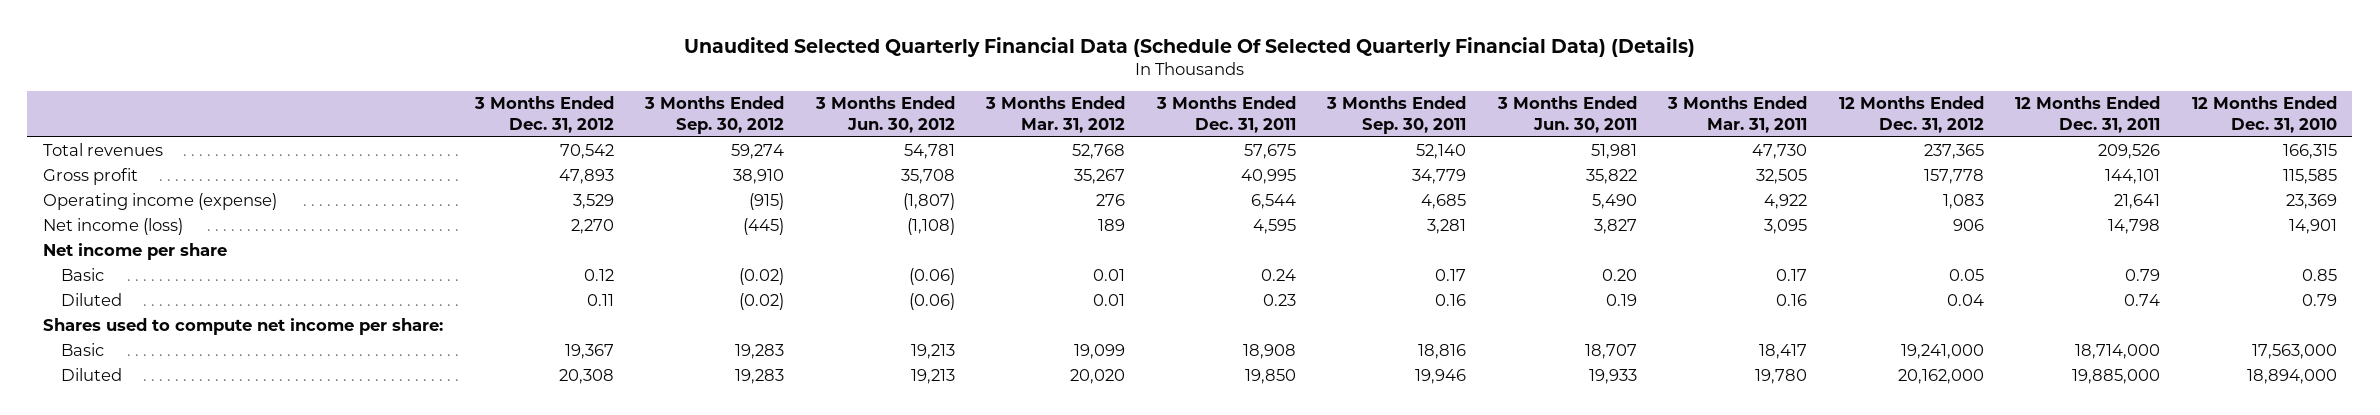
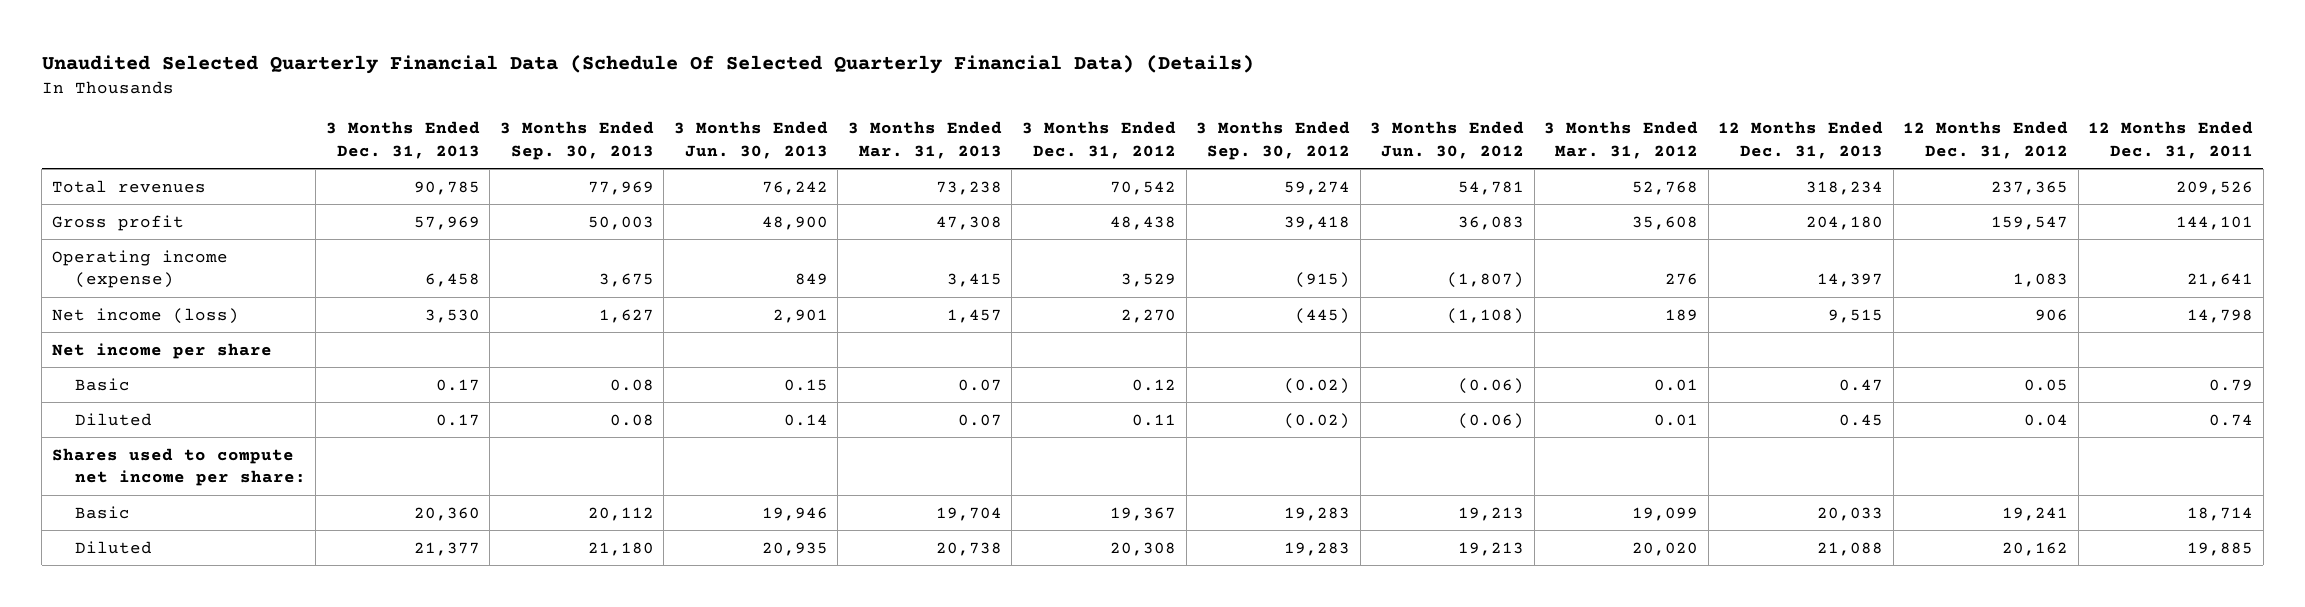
[1155,96,1296,133] 3 Months Ended Dec. 31, 2011 -> none
[1326,96,1467,134] 3 Months Ended Sep. 30, 2011 -> none
[1496,96,1637,133] 3 Months Ended Jun. 30, 2011 -> none
[1667,96,1808,133] 3 Months Ended Mar. 31, 2011 -> none
[2191,96,2337,133] 12 Months Ended Dec. 31, 2010 -> none
none -> [325,121,480,159] 3 Months Ended Dec. 31, 2013
none -> [499,121,654,160] 3 Months Ended Sep. 30, 2013
none -> [673,121,828,159] 3 Months Ended Jun. 30, 2013
none -> [847,121,1002,159] 3 Months Ended Mar. 31, 2013
none -> [1718,121,1884,159] 12 Months Ended Dec. 31, 2013
[558,169,614,185] 47,893 -> [1109,215,1176,230] 48,438
[733,169,785,185] 38,910 -> [1284,215,1351,230] 39,418
[900,169,955,185] 35,708 -> [1458,215,1525,230] 36,083
[1074,169,1126,185] 35,267 -> [1632,215,1699,230] 35,608
[1923,169,1984,185] 157,778 -> [1991,215,2069,230] 159,547
[1900,344,1984,360] 19,241,000 -> [2002,506,2069,521] 19,241
[2075,344,2161,360] 18,714,000 -> [2187,506,2254,521] 18,714
[1897,369,1984,385] 20,162,000 -> [2002,541,2069,556] 20,162
[2072,369,2161,385] 19,885,000 -> [2187,541,2254,556] 19,885

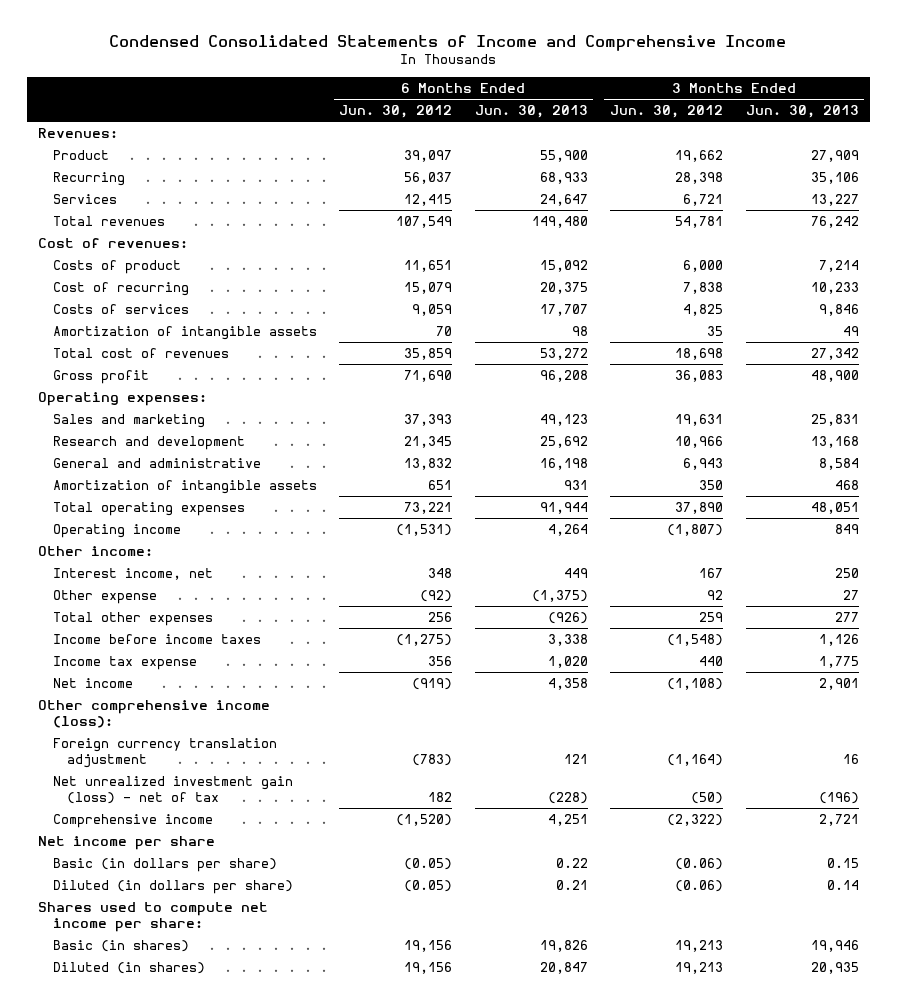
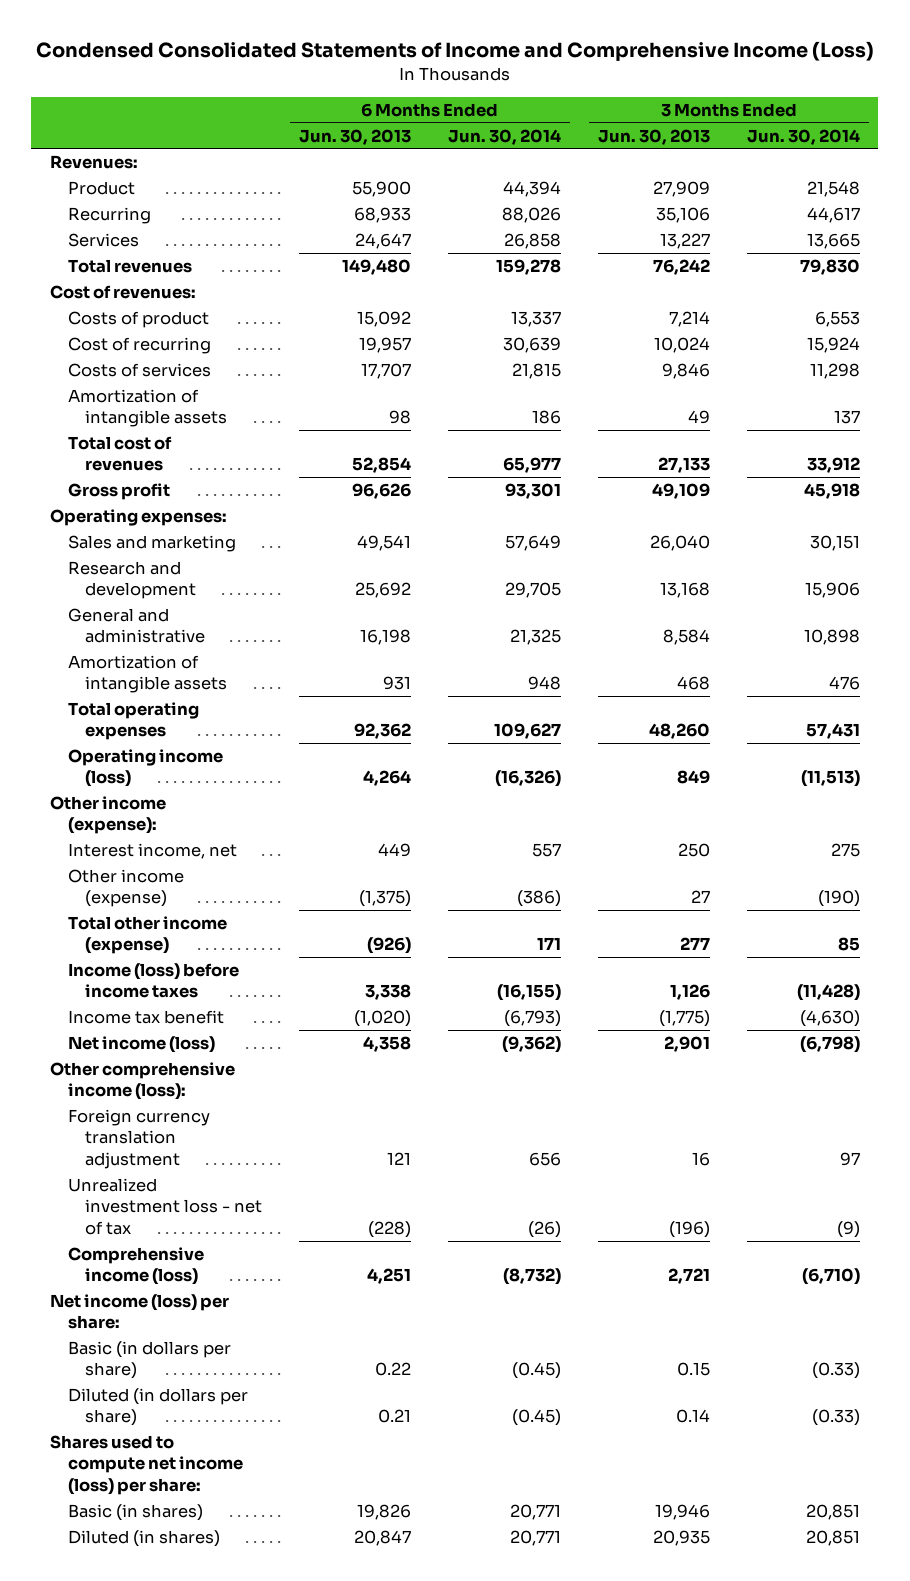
[109,34,787,51] Condensed Consolidated Statements of Income and Comprehensive Income -> [35,41,874,62] Condensed Consolidated Statements of Income and Comprehensive Income (Loss)
[339,105,453,119] Jun. 30, 2012 -> none
[610,105,724,119] Jun. 30, 2012 -> none
none -> [448,128,562,145] Jun. 30, 2014
none -> [746,128,860,145] Jun. 30, 2014
[539,282,588,295] 20,375 -> [359,336,412,353] 19,957
[810,282,859,295] 10,233 -> [653,336,710,353] 10,024
[539,348,588,361] 53,272 -> [352,457,412,474] 52,854
[810,348,859,361] 27,342 -> [657,457,710,474] 27,133
[539,370,588,383] 96,208 -> [352,482,412,499] 96,626
[810,370,859,383] 48,900 -> [651,482,710,499] 49,109
[539,414,588,427] 49,123 -> [357,534,412,551] 49,541
[810,414,859,427] 25,831 -> [649,534,710,551] 26,040
[539,502,588,515] 91,944 -> [354,723,412,740] 92,362
[810,502,859,515] 48,051 -> [648,723,710,740] 48,260
[52,524,181,539] Operating income -> [67,748,223,788] Operating income (loss)
[38,546,154,557] Other income: -> [49,795,166,835] Other income (expense):
[52,590,157,605] Other expense -> [67,868,184,908] Other income (expense)
[52,612,213,627] Total other expenses -> [67,915,227,955] Total other income (expense)
[52,634,261,645] Income before income taxes -> [67,962,239,999] Income (loss) before income taxes
[52,656,197,671] Income tax expense -> [67,1009,224,1024] Income tax benefit
[547,656,588,669] 1,020 -> [354,1009,412,1027] (1,020)
[818,656,859,669] 1,775 -> [658,1009,710,1027] (1,775)
[52,678,133,689] Net income -> [67,1035,215,1053] Net income (loss)
[52,776,293,805] Net unrealized investment gain (loss) - net of tax -> [67,1177,263,1235] Unrealized investment loss - net of tax
[52,814,213,829] Comprehensive income -> [67,1246,204,1286] Comprehensive income (loss)
[38,836,216,851] Net income per share -> [49,1293,229,1330] Net income (loss) per share:
[38,902,269,933] Shares used to compute net income per share: -> [49,1434,243,1495] Shares used to compute net income (loss) per share:

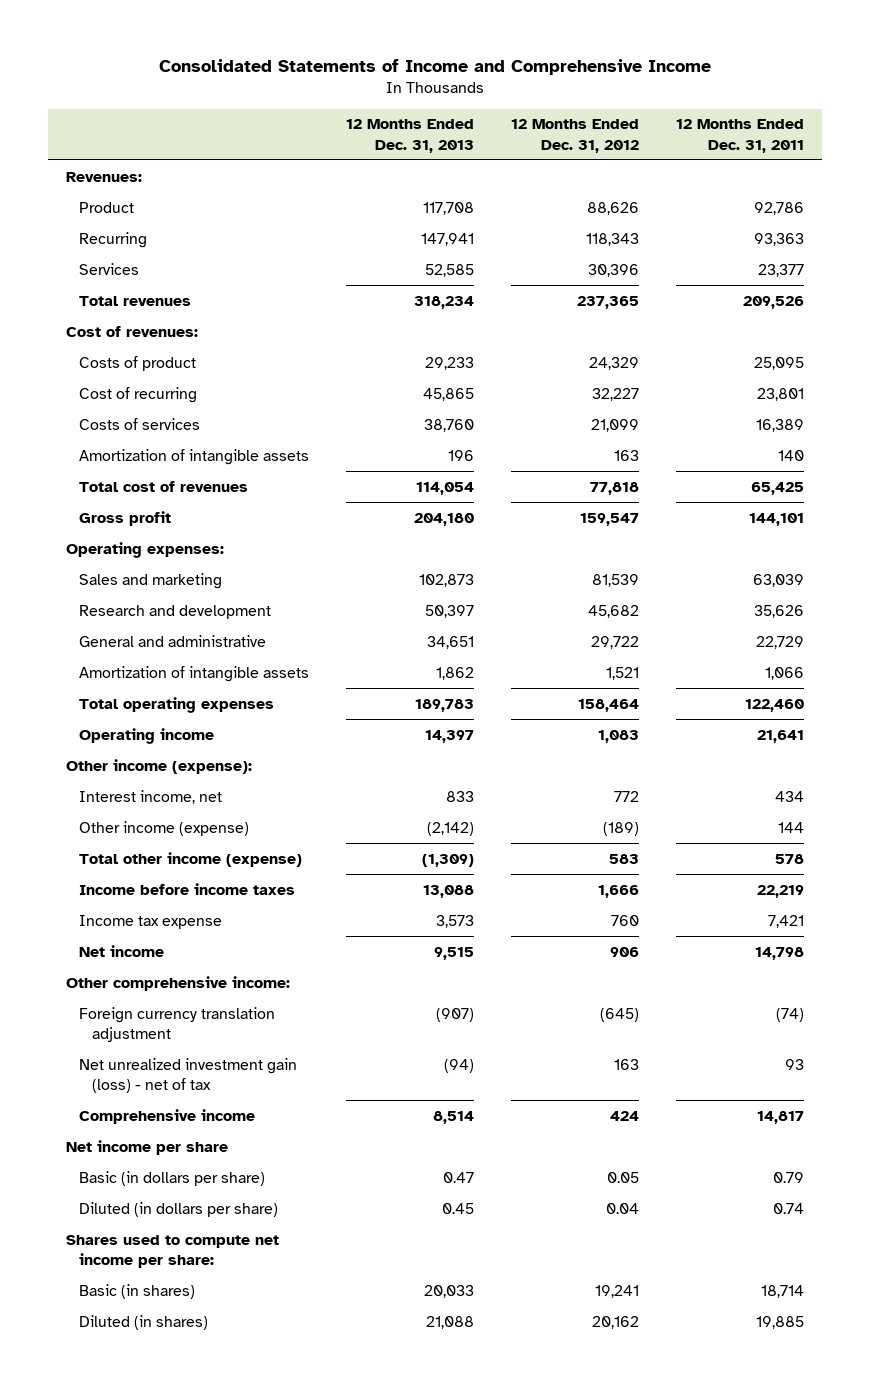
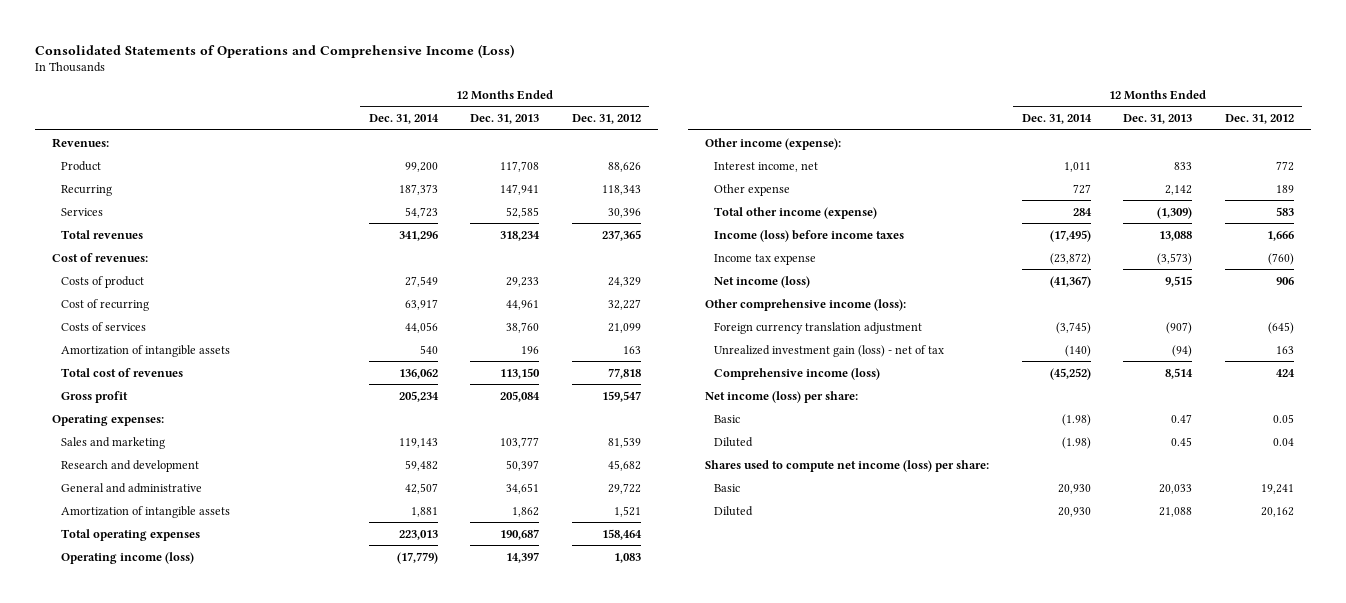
[158,59,711,76] Consolidated Statements of Income and Comprehensive Income -> [35,43,515,58] Consolidated Statements of Operations and Comprehensive Income (Loss)
[675,119,804,153] 12 Months Ended Dec. 31, 2011 -> none
none -> [368,114,439,125] Dec. 31, 2014
[423,387,475,401] 45,865 -> [506,299,540,310] 44,961
[416,481,475,495] 114,054 -> [500,367,541,379] 113,150
[414,512,475,526] 204,180 -> [500,390,541,402] 205,084
[419,573,475,587] 102,873 -> [500,436,540,448] 103,777
[415,698,475,712] 189,783 -> [500,528,540,540] 190,687
[79,727,215,744] Operating income -> [61,551,195,564] Operating income (loss)
[79,820,250,836] Other income (expense) -> [714,183,791,196] Other expense
[427,821,475,836] (2,142) -> [1165,184,1193,195] 2,142
[602,821,639,836] (189) -> [1276,184,1295,193] 189
[79,882,296,895] Income before income taxes -> [714,229,905,242] Income (loss) before income taxes
[436,914,475,928] 3,573 -> [1157,252,1193,265] (3,573)
[610,914,639,926] 760 -> [1268,252,1295,265] (760)
[79,944,165,957] Net income -> [714,275,811,288] Net income (loss)
[66,975,291,991] Other comprehensive income: -> [704,298,906,311] Other comprehensive income (loss):
[79,1057,298,1093] Net unrealized investment gain (loss) - net of tax -> [714,344,945,357] Unrealized investment gain (loss) - net of tax
[79,1108,256,1124] Comprehensive income -> [714,367,881,380] Comprehensive income (loss)
[66,1139,229,1155] Net income per share -> [704,390,858,403] Net income (loss) per share:
[79,1170,266,1186] Basic (in dollars per share) -> [714,414,741,423] Basic
[79,1201,279,1217] Diluted (in dollars per share) -> [714,436,754,447] Diluted
[66,1234,280,1268] Shares used to compute net income per share: -> [704,459,989,472] Shares used to compute net income (loss) per share:
[79,1283,196,1299] Basic (in shares) -> [714,483,741,492] Basic
[79,1314,209,1330] Diluted (in shares) -> [714,505,754,516] Diluted

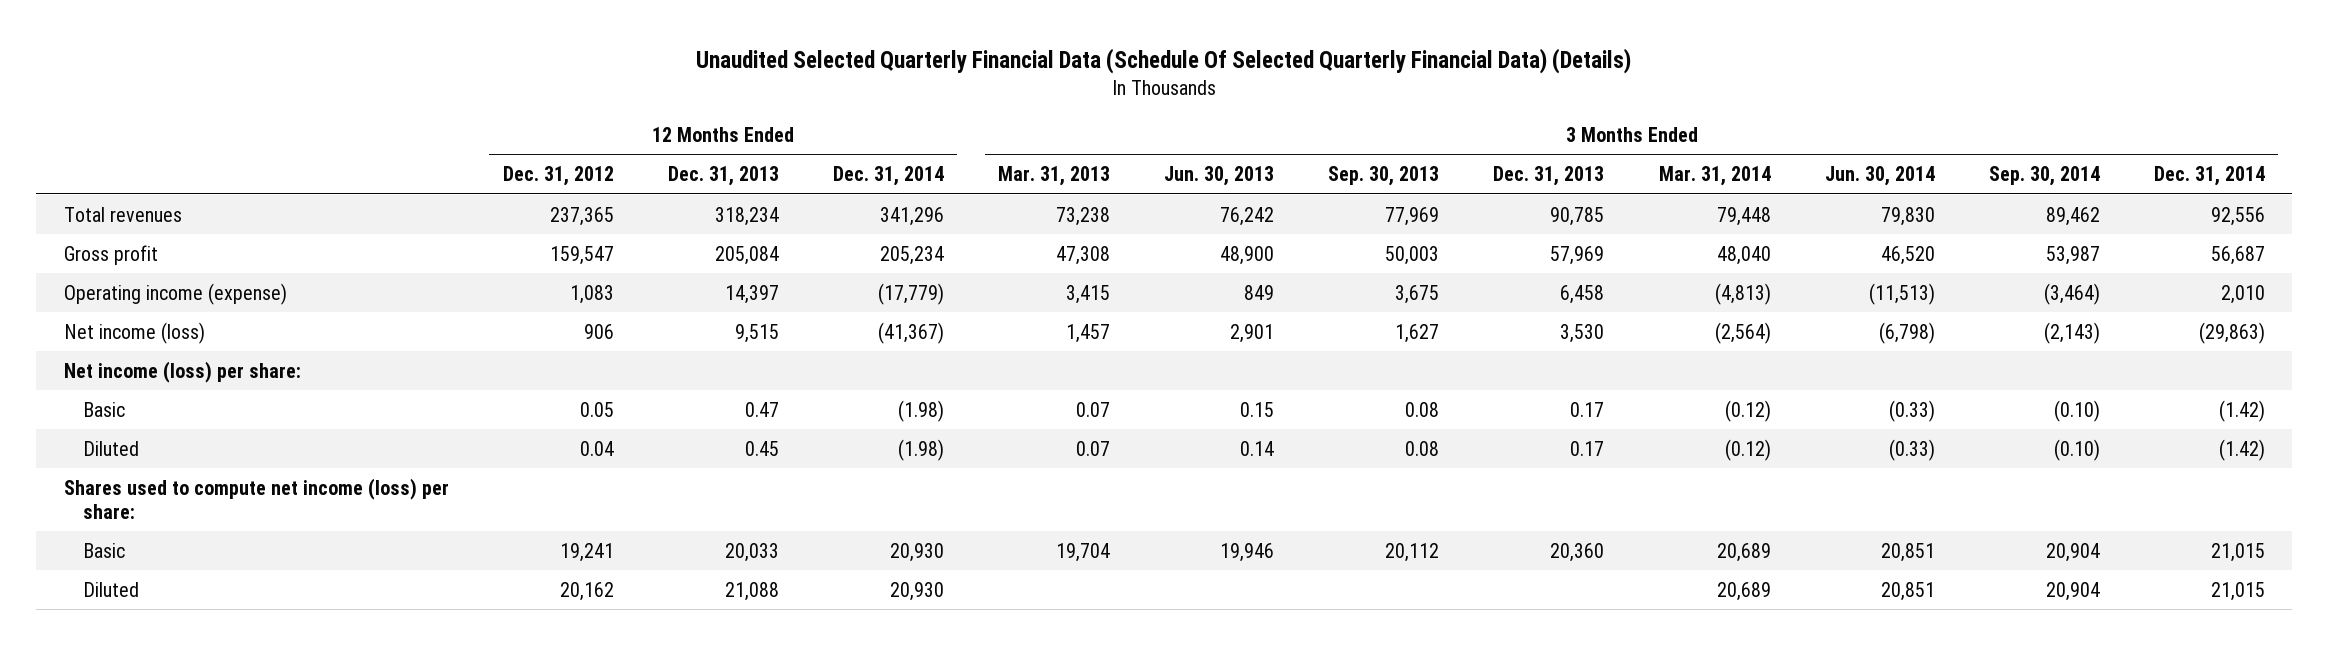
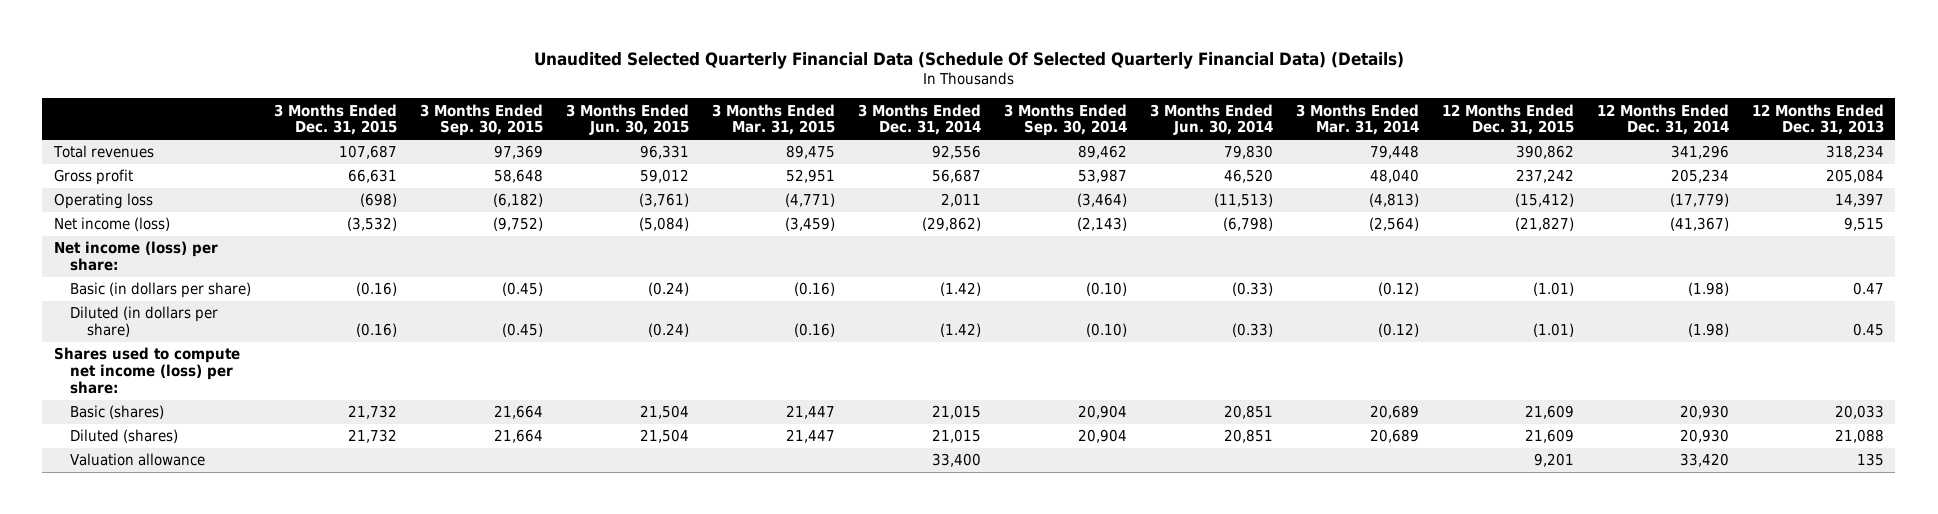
[502,166,614,187] Dec. 31, 2012 -> none
[998,166,1111,187] Mar. 31, 2013 -> none
[1164,166,1275,187] Jun. 30, 2013 -> none
[1328,166,1440,187] Sep. 30, 2013 -> none
[1493,166,1605,187] Dec. 31, 2013 -> none
none -> [274,103,398,136] 3 Months Ended Dec. 31, 2015
none -> [420,103,544,137] 3 Months Ended Sep. 30, 2015
none -> [566,103,690,136] 3 Months Ended Jun. 30, 2015
none -> [712,103,836,136] 3 Months Ended Mar. 31, 2015
none -> [1441,103,1574,136] 12 Months Ended Dec. 31, 2015
[63,282,287,305] Operating income (expense) -> [53,193,153,210] Operating loss
[2220,284,2265,304] 2,010 -> [941,193,982,208] 2,011
[2198,321,2265,344] (29,863) -> [922,217,982,232] (29,862)
[83,401,126,417] Basic -> [70,282,252,299] Basic (in dollars per share)
[83,440,140,456] Diluted -> [70,306,219,338] Diluted (in dollars per share)
[83,542,126,558] Basic -> [70,405,165,420] Basic (shares)
[83,581,140,597] Diluted -> [70,429,179,444] Diluted (shares)
none -> [70,453,206,467] Valuation allowance

